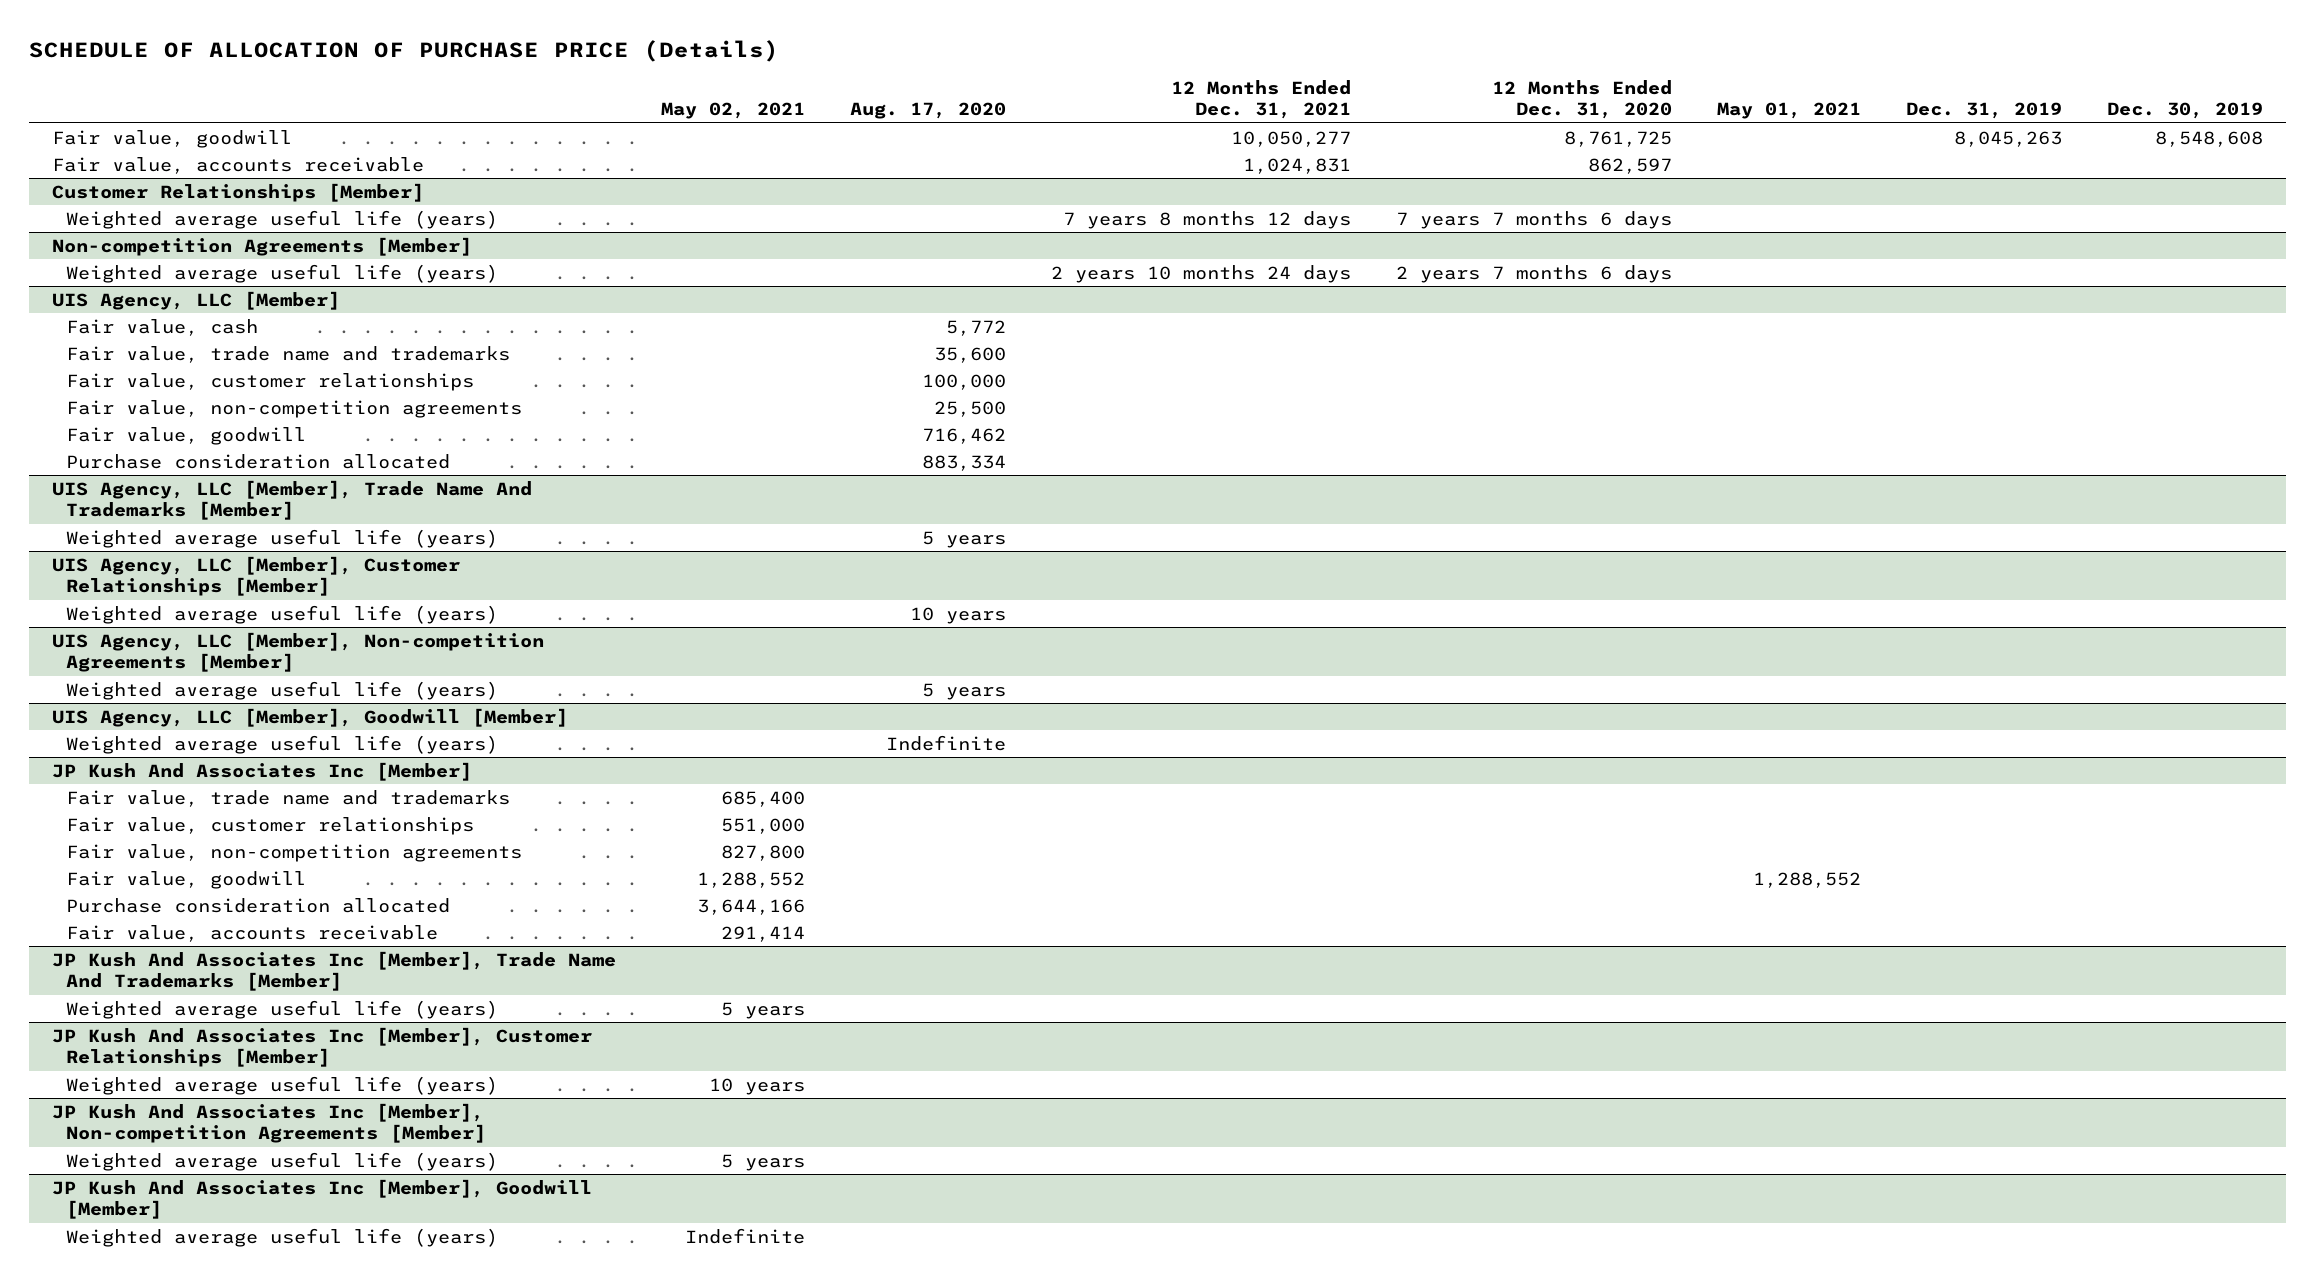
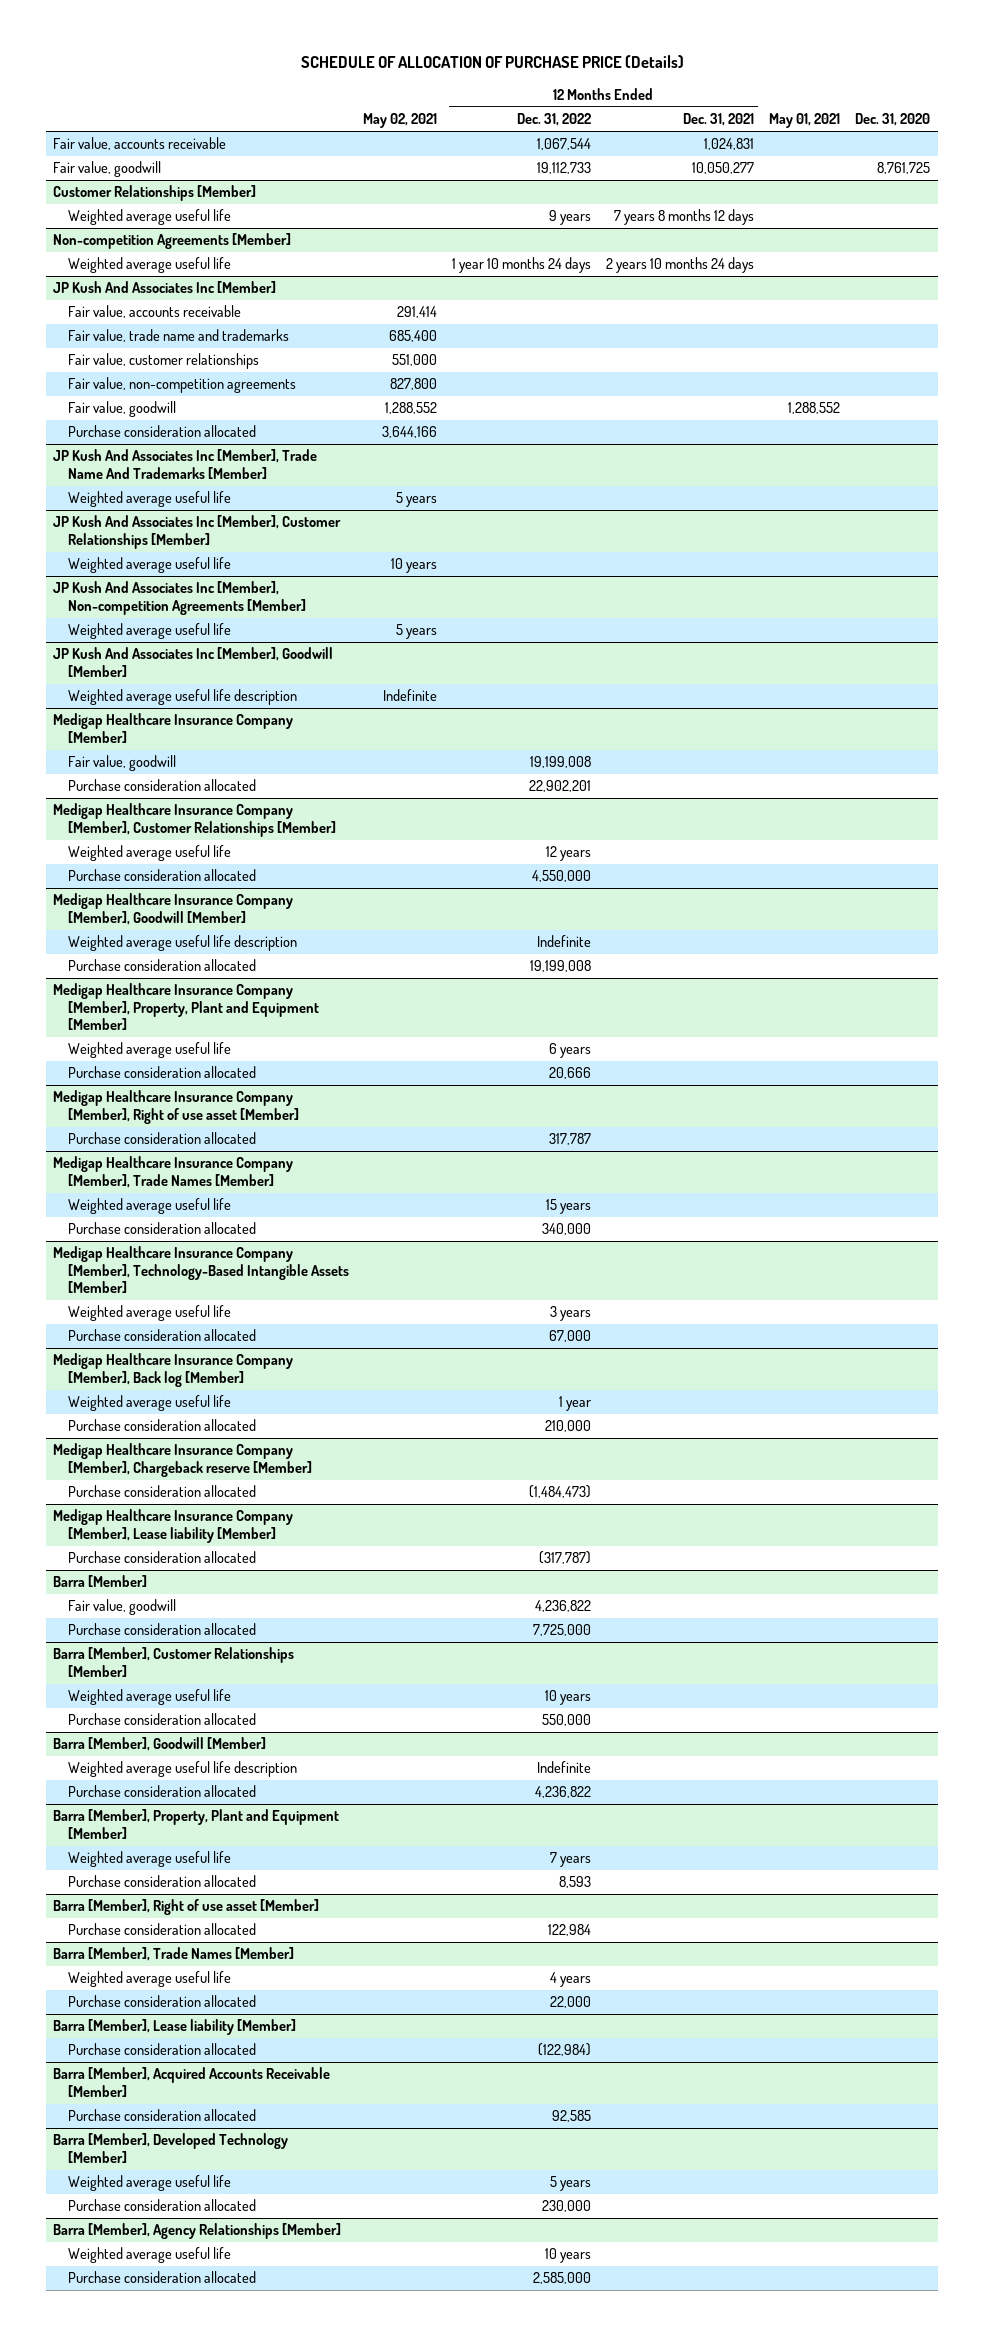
[849,102,1006,120] Aug. 17, 2020 -> none
[1492,80,1673,120] 12 Months Ended Dec. 31, 2020 -> none
[1906,102,2063,120] Dec. 31, 2019 -> none
[2107,102,2264,120] Dec. 30, 2019 -> none
none -> [517,113,592,127] Dec. 31, 2022
none -> [855,113,931,127] Dec. 31, 2020
[51,129,292,148] Fair value, goodwill -> [53,161,162,178] Fair value, goodwill
[65,209,498,229] Weighted average useful life (years) -> [67,209,231,226] Weighted average useful life
[51,290,340,310] UIS Agency, LLC [Member] -> none
[65,318,258,336] Fair value, cash -> none
[65,345,510,363] Fair value, trade name and trademarks -> none
[65,372,474,391] Fair value, customer relationships -> none
[65,399,522,418] Fair value, non-competition agreements -> none
[65,426,306,445] Fair value, goodwill -> none
[65,453,450,469] Purchase consideration allocated -> none
[51,479,532,521] UIS Agency, LLC [Member], Trade Name And Trademarks [Member] -> none
[65,528,498,548] Weighted average useful life (years) -> none
[51,555,460,597] UIS Agency, LLC [Member], Customer Relationships [Member] -> none
[65,604,498,624] Weighted average useful life (years) -> none
[51,631,544,673] UIS Agency, LLC [Member], Non-competition Agreements [Member] -> none
[65,680,498,700] Weighted average useful life (years) -> none
[51,707,568,727] UIS Agency, LLC [Member], Goodwill [Member] -> none
[65,734,498,754] Weighted average useful life (years) -> none
[65,263,498,283] Weighted average useful life (years) -> [67,257,231,274] Weighted average useful life
[65,924,438,942] Fair value, accounts receivable -> [67,305,241,319] Fair value, accounts receivable
[65,999,498,1019] Weighted average useful life (years) -> [67,491,231,508] Weighted average useful life
[65,1075,498,1095] Weighted average useful life (years) -> [67,557,231,574] Weighted average useful life
[65,1151,498,1171] Weighted average useful life (years) -> [67,623,231,640] Weighted average useful life
[65,1227,498,1247] Weighted average useful life (years) -> [67,689,297,706] Weighted average useful life description
none -> [53,713,294,743] Medigap Healthcare Insurance Company [Member]
none -> [67,755,176,772] Fair value, goodwill
none -> [67,779,256,792] Purchase consideration allocated
none -> [53,803,336,837] Medigap Healthcare Insurance Company [Member], Customer Relationships [Member]
none -> [67,845,231,862] Weighted average useful life
none -> [67,869,256,882] Purchase consideration allocated
none -> [53,893,294,925] Medigap Healthcare Insurance Company [Member], Goodwill [Member]
none -> [67,935,297,952] Weighted average useful life description
none -> [67,959,256,972] Purchase consideration allocated
none -> [53,983,319,1031] Medigap Healthcare Insurance Company [Member], Property, Plant and Equipment [Member]
none -> [67,1042,231,1059] Weighted average useful life
none -> [67,1066,256,1079] Purchase consideration allocated
none -> [53,1090,299,1124] Medigap Healthcare Insurance Company [Member], Right of use asset [Member]
none -> [67,1132,256,1145] Purchase consideration allocated
none -> [53,1156,294,1188] Medigap Healthcare Insurance Company [Member], Trade Names [Member]
none -> [67,1198,231,1215] Weighted average useful life
none -> [67,1222,256,1235] Purchase consideration allocated
none -> [53,1246,349,1294] Medigap Healthcare Insurance Company [Member], Technology-Based Intangible Assets [Member]
none -> [67,1305,231,1322] Weighted average useful life
none -> [67,1329,256,1342] Purchase consideration allocated
none -> [53,1353,294,1387] Medigap Healthcare Insurance Company [Member], Back log [Member]
none -> [67,1395,231,1412] Weighted average useful life
none -> [67,1419,256,1432] Purchase consideration allocated
none -> [53,1443,312,1477] Medigap Healthcare Insurance Company [Member], Chargeback reserve [Member]
none -> [67,1485,256,1498] Purchase consideration allocated
none -> [53,1509,294,1543] Medigap Healthcare Insurance Company [Member], Lease liability [Member]
none -> [67,1551,256,1564] Purchase consideration allocated
none -> [53,1575,148,1588] Barra [Member]
none -> [67,1599,176,1616] Fair value, goodwill
none -> [67,1623,256,1636] Purchase consideration allocated
none -> [53,1647,295,1677] Barra [Member], Customer Relationships [Member]
none -> [67,1689,231,1706] Weighted average useful life
none -> [67,1713,256,1726] Purchase consideration allocated
none -> [53,1737,267,1752] Barra [Member], Goodwill [Member]
none -> [67,1761,297,1778] Weighted average useful life description
none -> [67,1785,256,1798] Purchase consideration allocated
none -> [53,1809,340,1839] Barra [Member], Property, Plant and Equipment [Member]
none -> [67,1851,231,1868] Weighted average useful life
none -> [67,1875,256,1888] Purchase consideration allocated
none -> [53,1899,320,1916] Barra [Member], Right of use asset [Member]
none -> [67,1923,256,1936] Purchase consideration allocated
none -> [53,1947,295,1962] Barra [Member], Trade Names [Member]
none -> [67,1971,231,1988] Weighted average useful life
none -> [67,1995,256,2008] Purchase consideration allocated
none -> [53,2019,297,2036] Barra [Member], Lease liability [Member]
none -> [67,2043,256,2056] Purchase consideration allocated
none -> [53,2067,331,2097] Barra [Member], Acquired Accounts Receivable [Member]
none -> [67,2109,256,2122] Purchase consideration allocated
none -> [53,2133,289,2163] Barra [Member], Developed Technology [Member]
none -> [67,2175,231,2192] Weighted average useful life
none -> [67,2199,256,2212] Purchase consideration allocated
none -> [53,2223,342,2240] Barra [Member], Agency Relationships [Member]
none -> [67,2247,231,2264] Weighted average useful life
none -> [67,2271,256,2284] Purchase consideration allocated

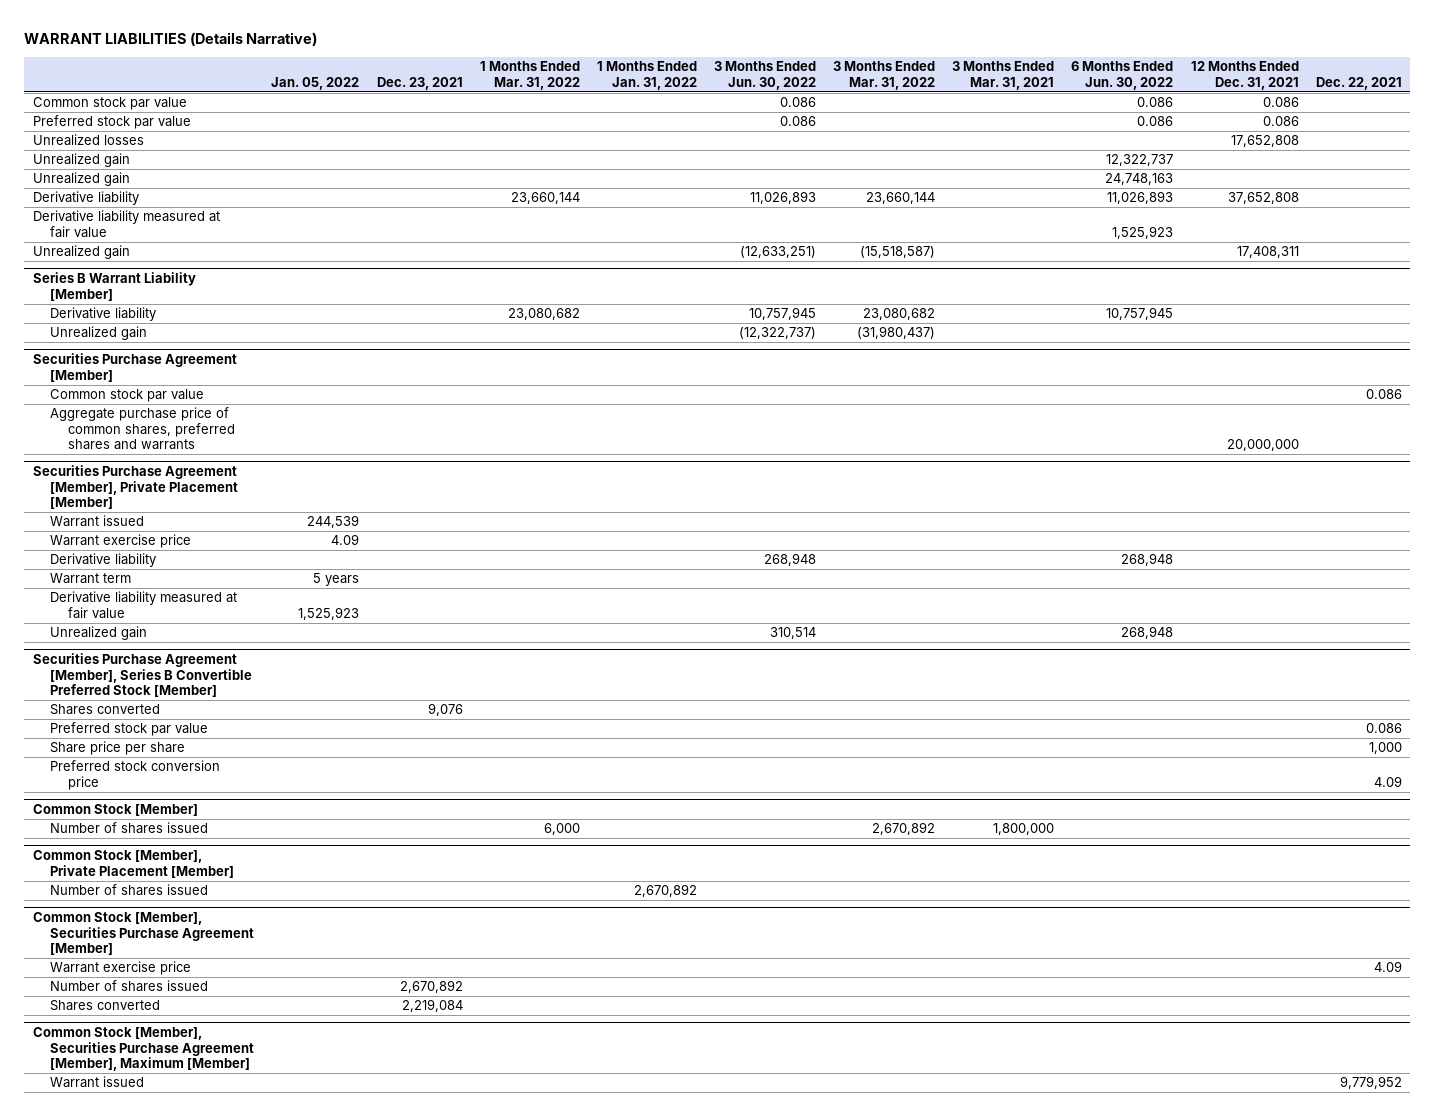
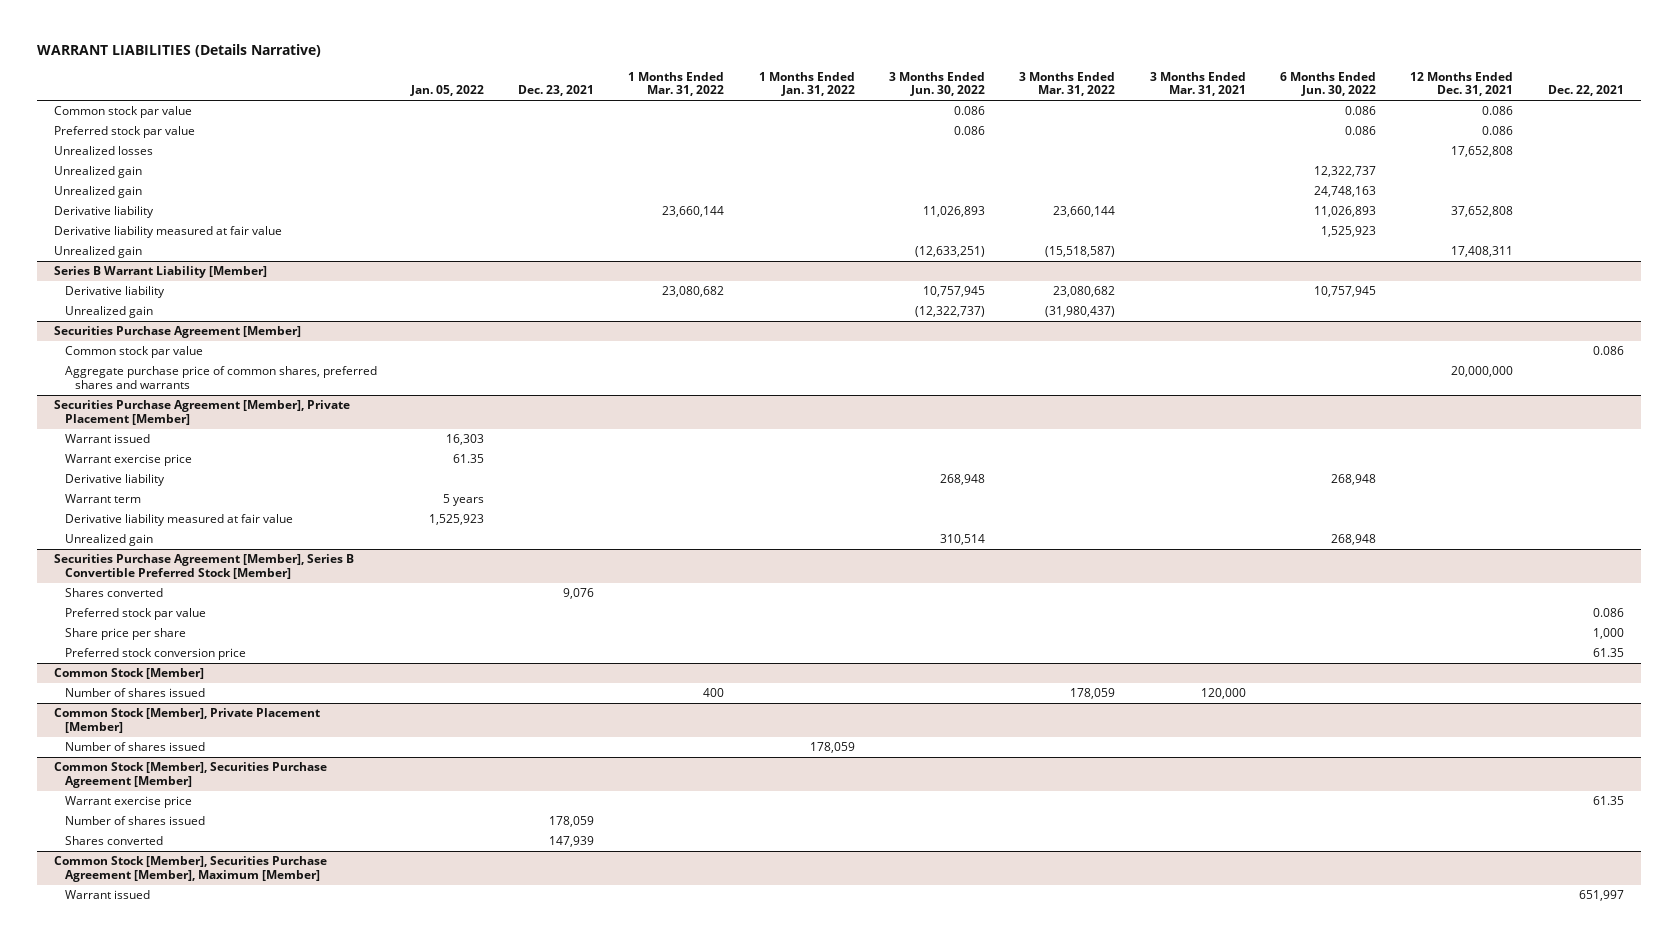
[307,515,360,529] 244,539 -> [445,434,484,446] 16,303
[331,534,360,546] 4.09 -> [452,454,484,464] 61.35
[1373,775,1402,787] 4.09 -> [1592,648,1624,658] 61.35
[543,823,580,836] 6,000 -> [703,688,725,698] 400
[872,822,936,836] 2,670,892 -> [1070,688,1116,700] 178,059
[993,823,1055,836] 1,800,000 -> [1200,688,1246,700] 120,000
[633,884,697,898] 2,670,892 -> [809,742,855,754] 178,059
[1373,961,1402,973] 4.09 -> [1592,796,1624,806] 61.35
[399,980,463,994] 2,670,892 -> [549,816,595,828] 178,059
[401,999,463,1013] 2,219,084 -> [549,836,595,848] 147,939
[1339,1076,1402,1090] 9,779,952 -> [1578,890,1624,902] 651,997

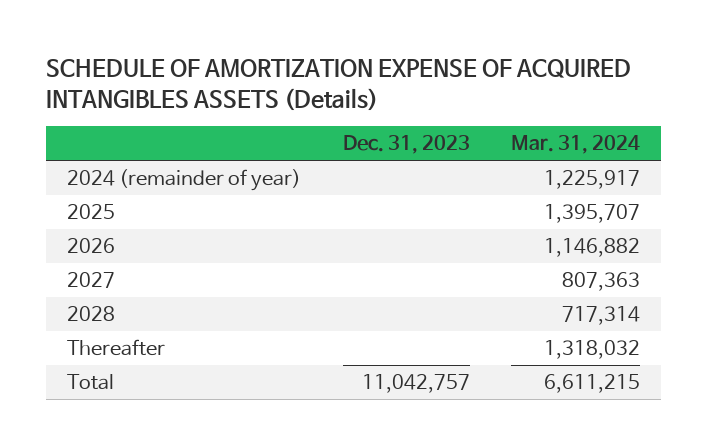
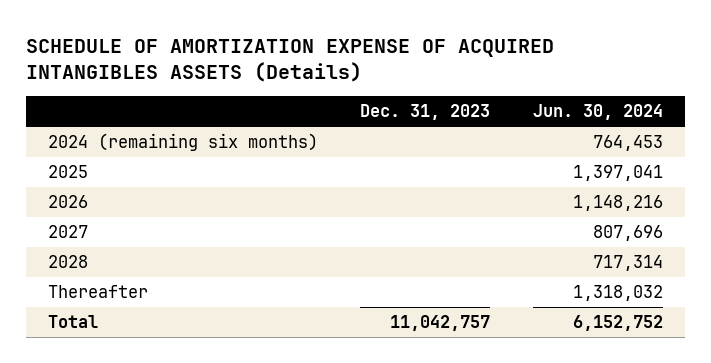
[511,135,641,155] Mar. 31, 2024 -> none
none -> [533,104,664,121] Jun. 30, 2024
[67,169,302,192] 2024 (remainder of year) -> [47,133,318,152] 2024 (remaining six months)

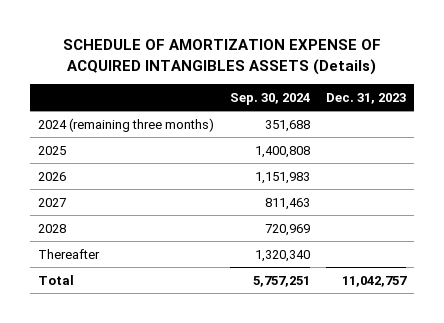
[533,104,664,121] Jun. 30, 2024 -> none
none -> [230,92,311,105] Sep. 30, 2024
[47,133,318,152] 2024 (remaining six months) -> [38,117,215,132] 2024 (remaining three months)

